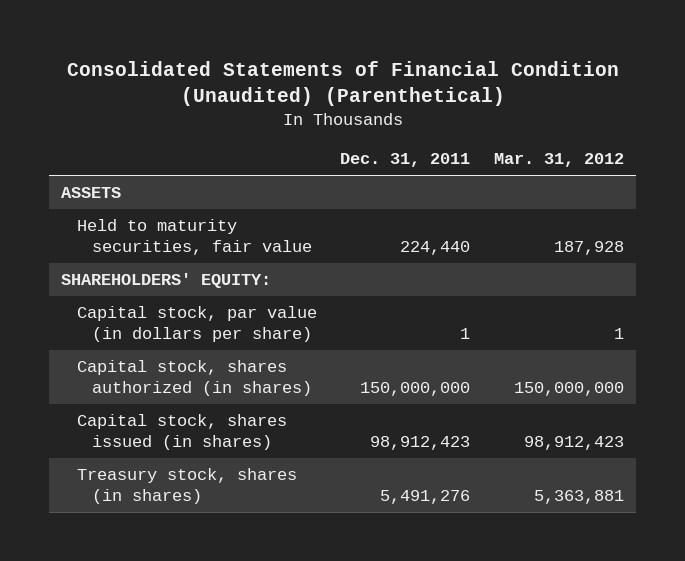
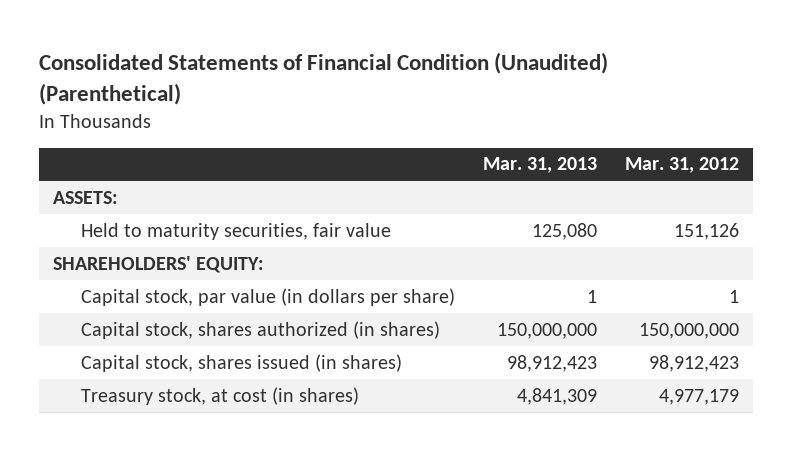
[340,153,471,168] Dec. 31, 2011 -> none
none -> [483,157,598,174] Mar. 31, 2013
[61,187,122,199] ASSETS -> [53,190,119,204] ASSETS:
[554,240,625,255] 187,928 -> [674,222,740,240] 151,126
[76,468,297,504] Treasury stock, shares (in shares) -> [81,386,360,405] Treasury stock, at cost (in shares)
[534,489,625,504] 5,363,881 -> [659,388,740,405] 4,977,179

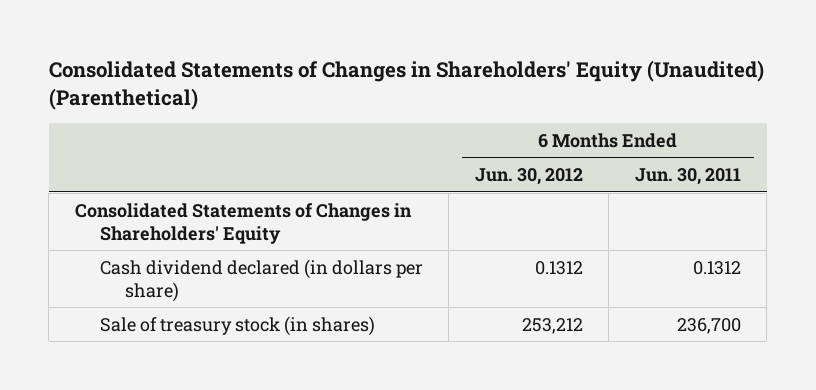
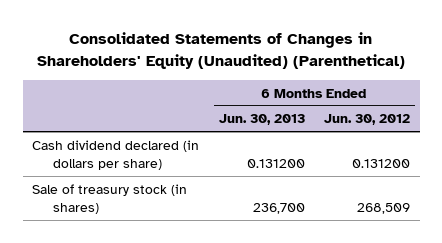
[634,168,741,186] Jun. 30, 2011 -> none
none -> [218,114,305,126] Jun. 30, 2013
[74,202,412,244] Consolidated Statements of Changes in Shareholders' Equity -> none
[534,260,583,275] 0.1312 -> [352,158,411,168] 0.131200
[521,317,583,334] 253,212 -> [357,202,411,214] 268,509

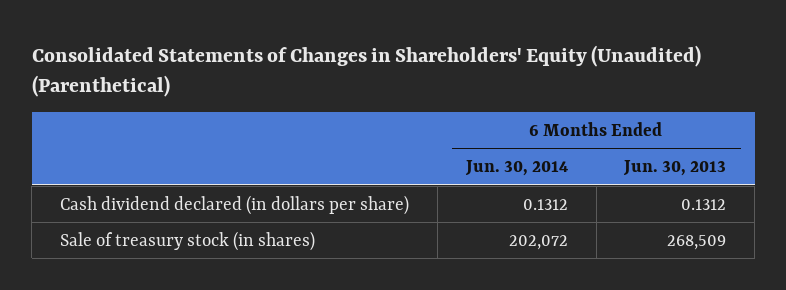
[324,114,411,126] Jun. 30, 2012 -> none
none -> [464,160,568,177] Jun. 30, 2014
[246,158,305,168] 0.131200 -> [681,198,727,210] 0.1312
[252,202,305,214] 236,700 -> [667,234,727,250] 268,509

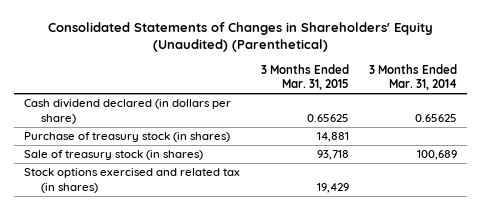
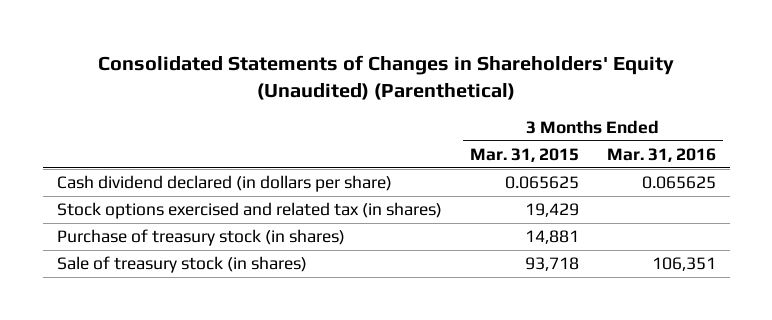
[368,63,457,90] 3 Months Ended Mar. 31, 2014 -> none
none -> [606,148,716,163] Mar. 31, 2016
[306,113,349,122] 0.65625 -> [504,176,579,190] 0.065625
[24,168,241,193] Stock options exercised and related tax (in shares) -> [56,202,442,220] Stock options exercised and related tax (in shares)

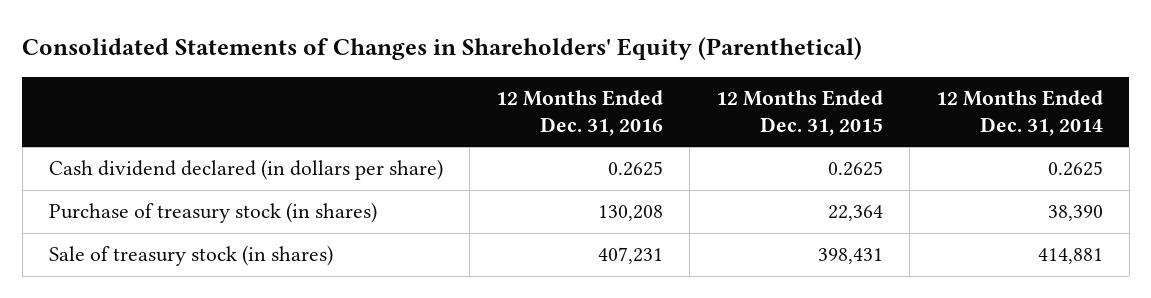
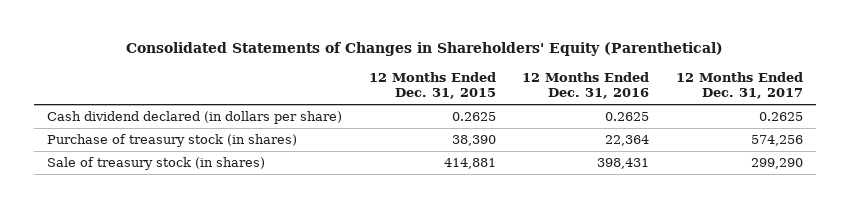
[935,89,1103,136] 12 Months Ended Dec. 31, 2014 -> none
none -> [675,71,803,100] 12 Months Ended Dec. 31, 2017
[597,205,663,222] 130,208 -> [605,135,650,147] 22,364
[827,205,883,222] 22,364 -> [451,135,496,147] 38,390
[597,247,663,265] 407,231 -> [597,158,650,170] 398,431
[817,248,883,265] 398,431 -> [443,158,496,170] 414,881

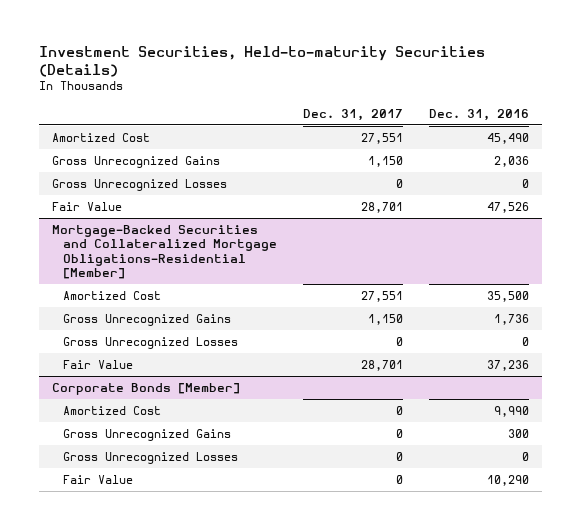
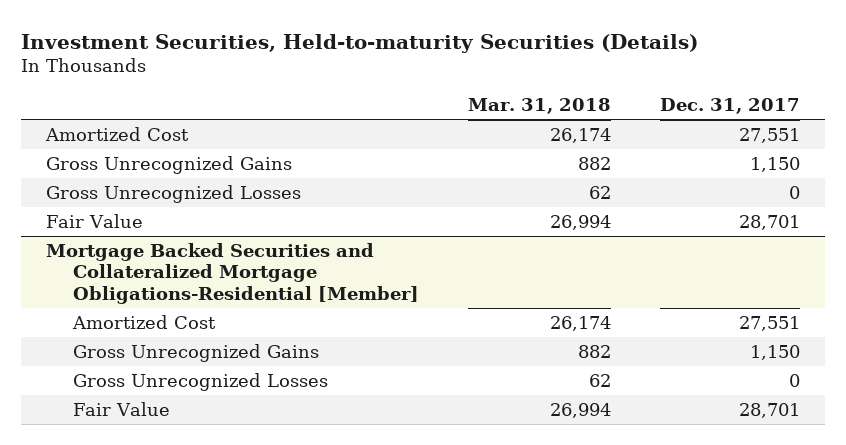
[429,108,530,121] Dec. 31, 2016 -> none
none -> [468,97,612,114] Mar. 31, 2018
[51,224,277,280] Mortgage-Backed Securities and Collateralized Mortgage Obligations-Residential [Member] -> [45,242,420,304] Mortgage Backed Securities and Collateralized Mortgage Obligations-Residential [Member]
[51,382,240,395] Corporate Bonds [Member] -> none
[62,405,161,415] Amortized Cost -> none
[62,428,231,441] Gross Unrecognized Gains -> none
[62,451,238,464] Gross Unrecognized Losses -> none
[62,474,133,484] Fair Value -> none

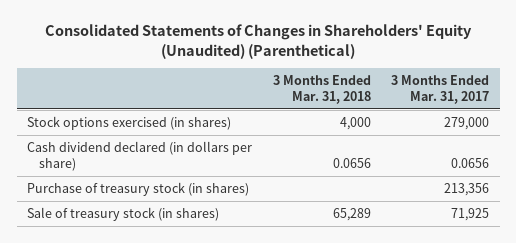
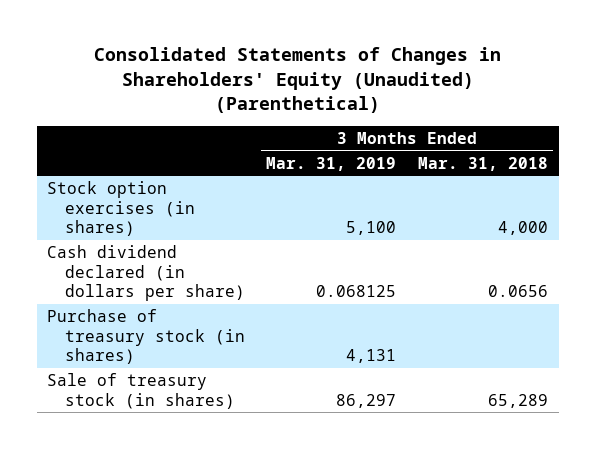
[391,75,490,105] 3 Months Ended Mar. 31, 2017 -> none
none -> [266,156,397,171] Mar. 31, 2019
[27,115,232,130] Stock options exercised (in shares) -> [47,180,195,237] Stock option exercises (in shares)

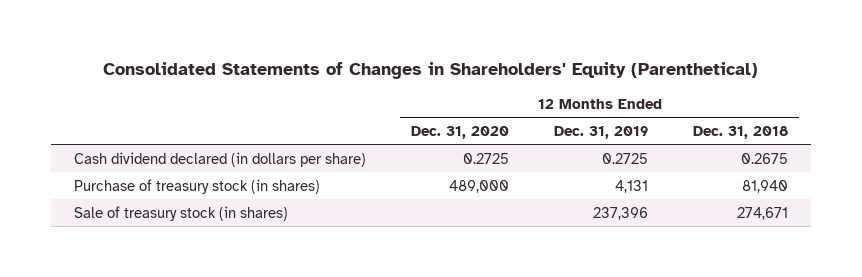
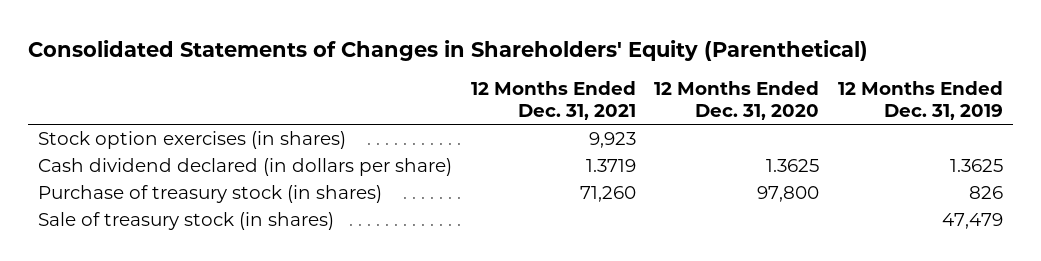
[693,125,789,139] Dec. 31, 2018 -> none
none -> [470,81,636,121] 12 Months Ended Dec. 31, 2021
none -> [37,130,346,149] Stock option exercises (in shares)
[463,152,510,164] 0.2725 -> [766,158,820,172] 1.3625
[602,152,649,164] 0.2725 -> [950,158,1004,172] 1.3625
[449,179,510,193] 489,000 -> [757,185,820,202] 97,800
[615,179,649,193] 4,131 -> [969,185,1004,199] 826
[593,206,649,220] 237,396 -> [942,212,1004,229] 47,479

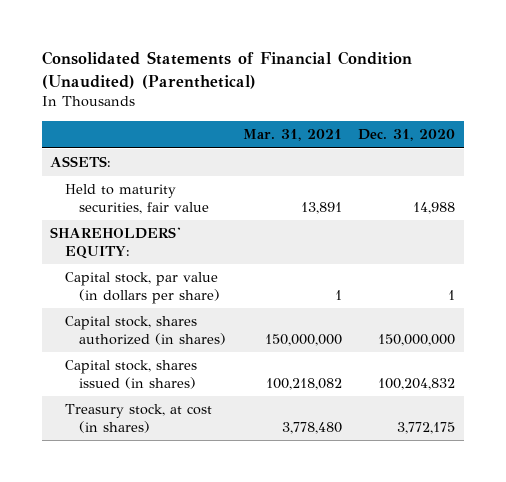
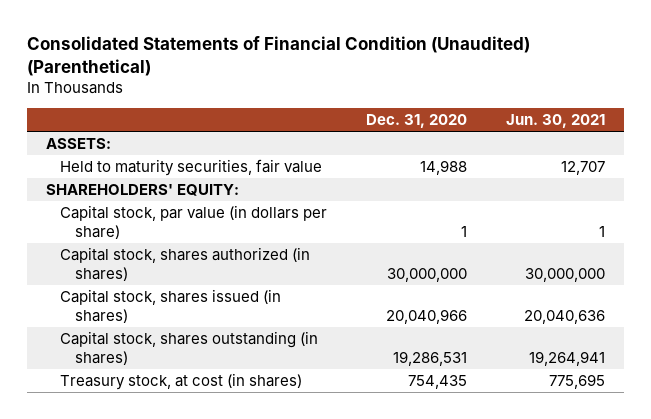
[242,129,342,142] Mar. 31, 2021 -> none
none -> [506,114,606,129] Jun. 30, 2021
[378,333,456,346] 150,000,000 -> [387,268,468,283] 30,000,000
[378,377,456,390] 100,204,832 -> [386,309,468,325] 20,040,966
none -> [60,331,319,366] Capital stock, shares outstanding (in shares)
[397,421,456,434] 3,772,175 -> [408,375,468,390] 754,435

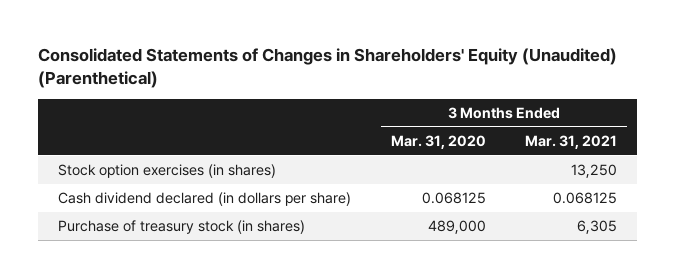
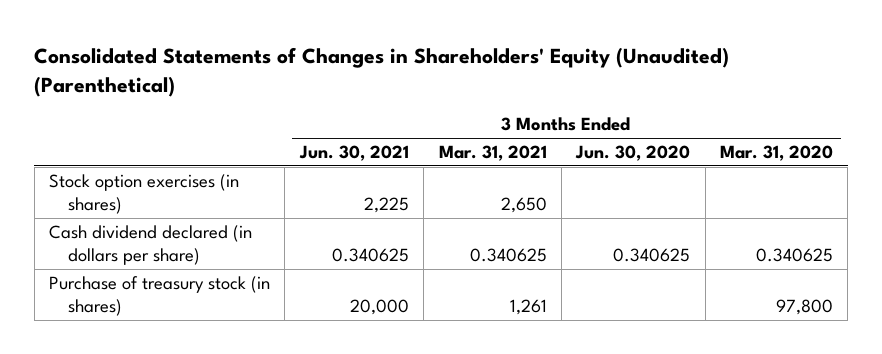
none -> [298,145,409,162] Jun. 30, 2021
none -> [575,145,691,162] Jun. 30, 2020
[571,164,618,179] 13,250 -> [500,197,547,214] 2,650
[421,192,486,205] 0.068125 -> [756,248,834,263] 0.340625
[553,192,618,205] 0.068125 -> [469,248,547,263] 0.340625
[427,220,486,235] 489,000 -> [776,299,834,316] 97,800
[577,220,618,235] 6,305 -> [509,299,547,316] 1,261

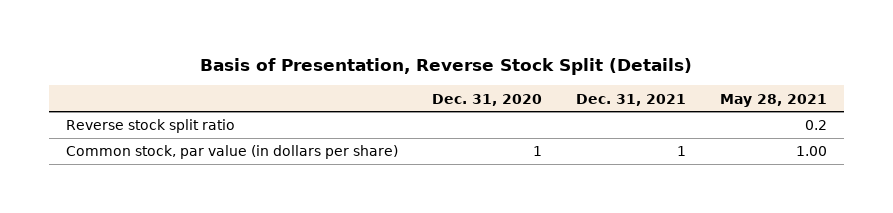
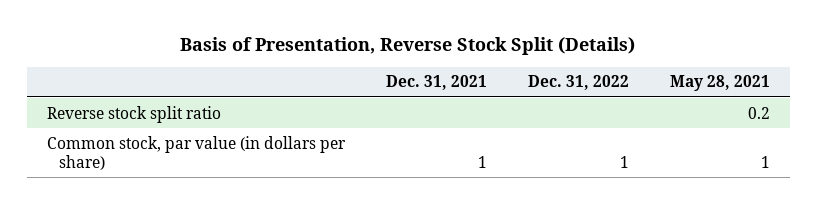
[431,93,542,106] Dec. 31, 2020 -> none
none -> [527,75,629,91] Dec. 31, 2022
[795,146,827,157] 1.00 -> [760,155,770,168] 1

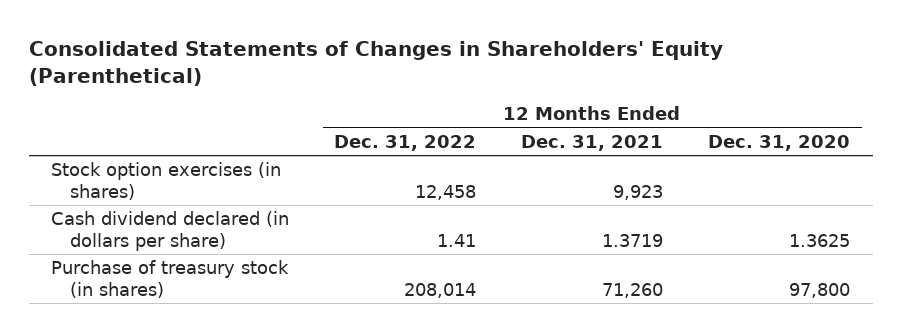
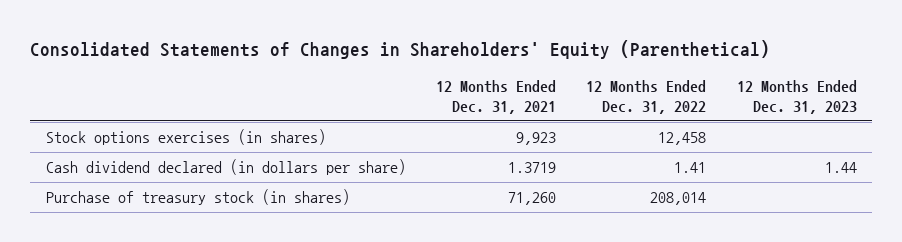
[708,134,851,151] Dec. 31, 2020 -> none
none -> [736,80,857,114] 12 Months Ended Dec. 31, 2023
[51,162,282,200] Stock option exercises (in shares) -> [45,129,326,146] Stock options exercises (in shares)

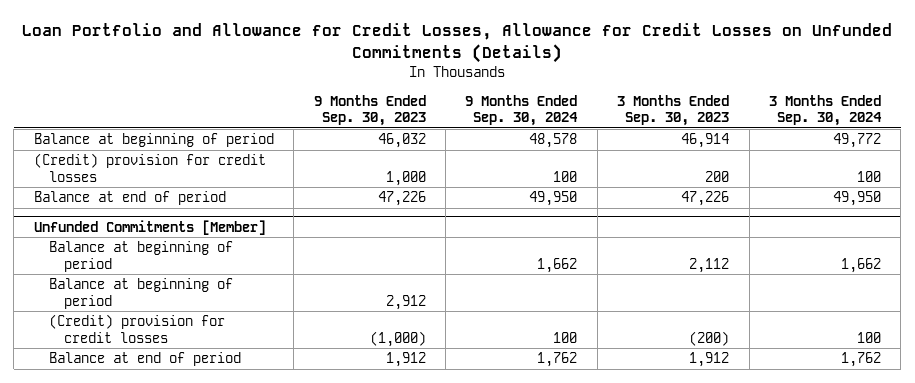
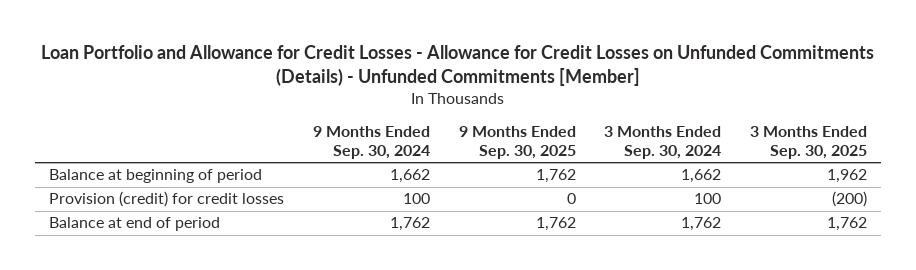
[22,22,893,63] Loan Portfolio and Allowance for Credit Losses, Allowance for Credit Losses on Unfunded Commitments (Details) -> [41,45,875,87] Loan Portfolio and Allowance for Credit Losses - Allowance for Credit Losses on Unfunded Commitments (Details) - Unfunded Commitments [Member]
[313,95,426,127] 9 Months Ended Sep. 30, 2023 -> none
[617,95,730,127] 3 Months Ended Sep. 30, 2023 -> none
none -> [458,125,576,160] 9 Months Ended Sep. 30, 2025
none -> [749,125,867,160] 3 Months Ended Sep. 30, 2025
[33,133,274,148] Balance at beginning of period -> none
[33,153,266,182] (Credit) provision for credit losses -> none
[33,191,226,206] Balance at end of period -> none
[33,219,266,235] Unfunded Commitments [Member] -> none
[49,278,234,309] Balance at beginning of period -> none
[49,314,226,343] (Credit) provision for credit losses -> [49,191,285,208] Provision (credit) for credit losses

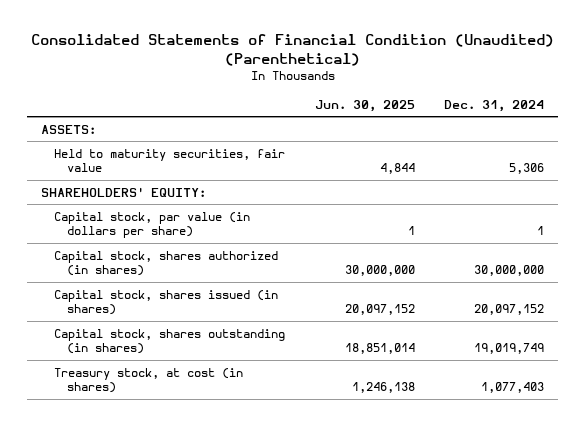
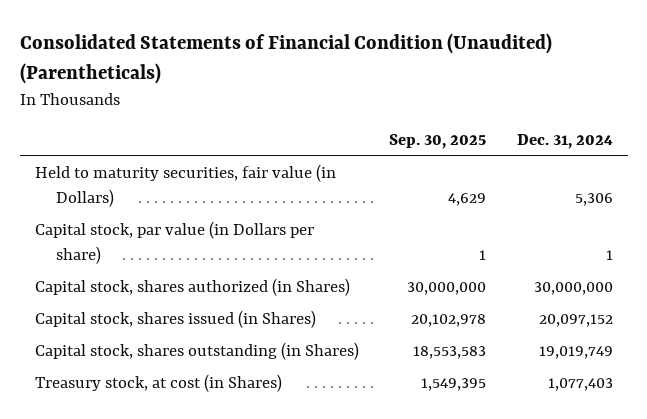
[30,34,554,67] Consolidated Statements of Financial Condition (Unaudited) (Parenthetical) -> [19,33,552,84] Consolidated Statements of Financial Condition (Unaudited) (Parentheticals)
[314,99,415,112] Jun. 30, 2025 -> none
none -> [389,134,487,150] Sep. 30, 2025
[41,124,97,134] ASSETS: -> none
[41,186,207,197] SHAREHOLDERS' EQUITY: -> none
[54,148,286,173] Held to maturity securities, fair value -> [34,164,336,208] Held to maturity securities, fair value (in Dollars)
[54,211,251,239] Capital stock, par value (in dollars per share) -> [34,221,314,265] Capital stock, par value (in Dollars per share)
[54,250,279,277] Capital stock, shares authorized (in shares) -> [34,278,350,297] Capital stock, shares authorized (in Shares)
[54,289,279,316] Capital stock, shares issued (in shares) -> [34,310,316,329] Capital stock, shares issued (in Shares)
[54,328,286,355] Capital stock, shares outstanding (in shares) -> [34,342,359,361] Capital stock, shares outstanding (in Shares)
[54,367,244,394] Treasury stock, at cost (in shares) -> [34,374,282,393] Treasury stock, at cost (in Shares)

